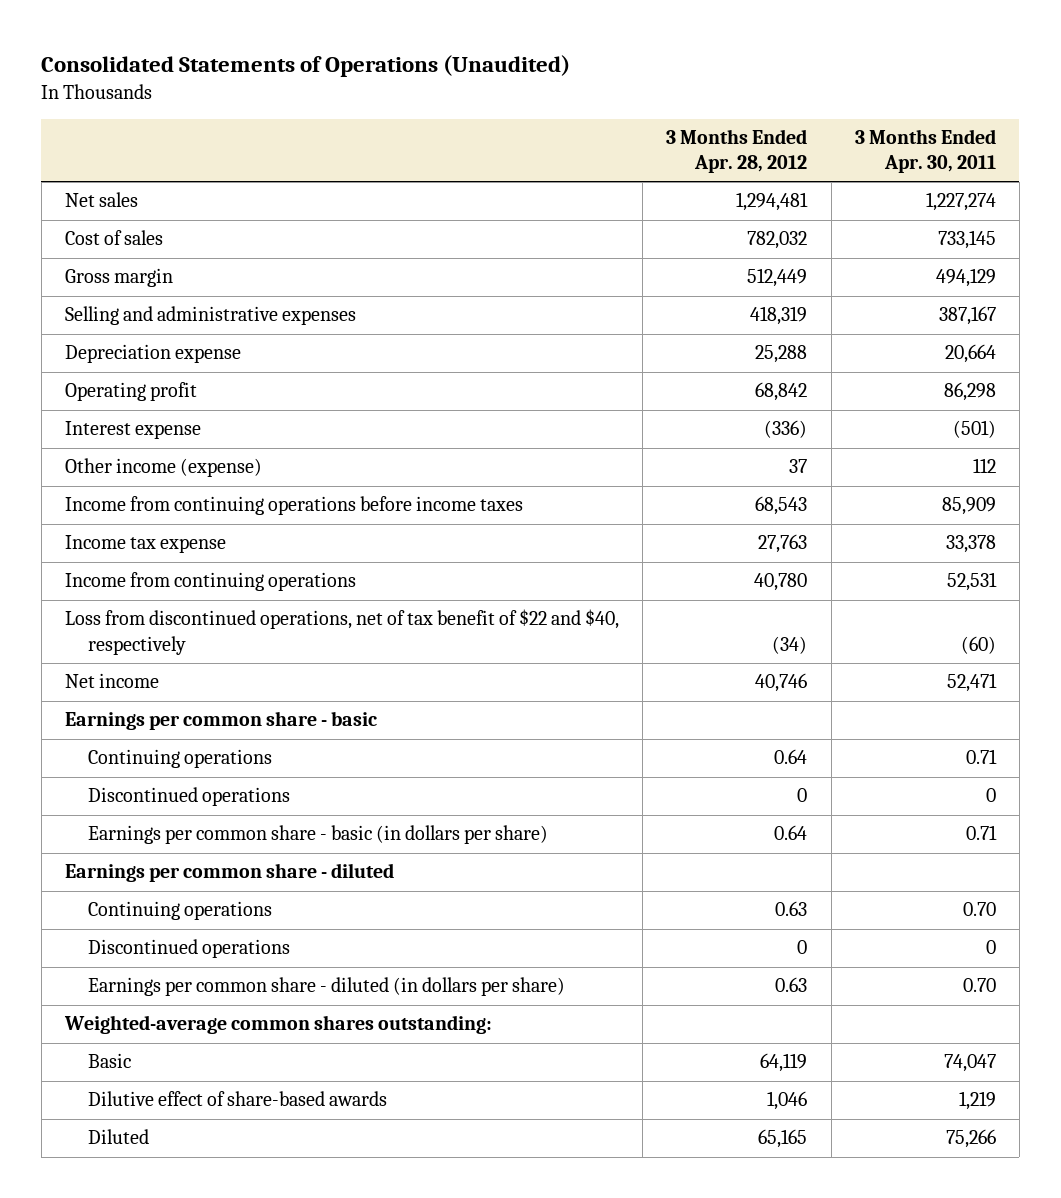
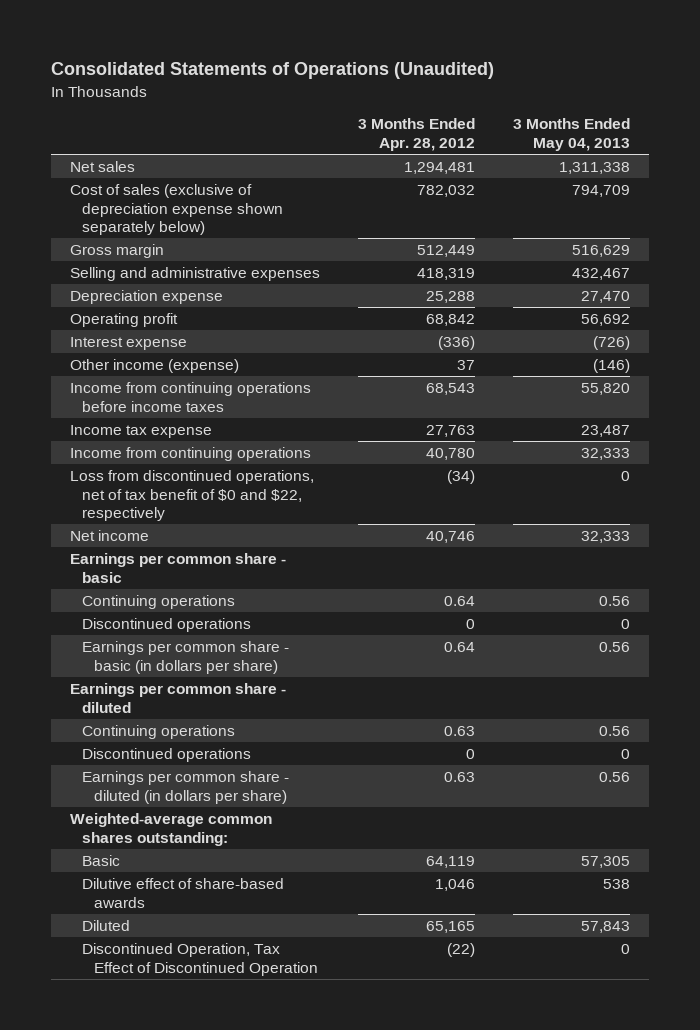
[854,129,996,174] 3 Months Ended Apr. 30, 2011 -> none
none -> [513,118,631,151] 3 Months Ended May 04, 2013
[65,230,164,246] Cost of sales -> [70,184,284,236] Cost of sales (exclusive of depreciation expense shown separately below)
[65,609,620,655] Loss from discontinued operations, net of tax benefit of $22 and $40, respectively -> [70,470,315,522] Loss from discontinued operations, net of tax benefit of $0 and $22, respectively
none -> [82,943,319,976] Discontinued Operation, Tax Effect of Discontinued Operation

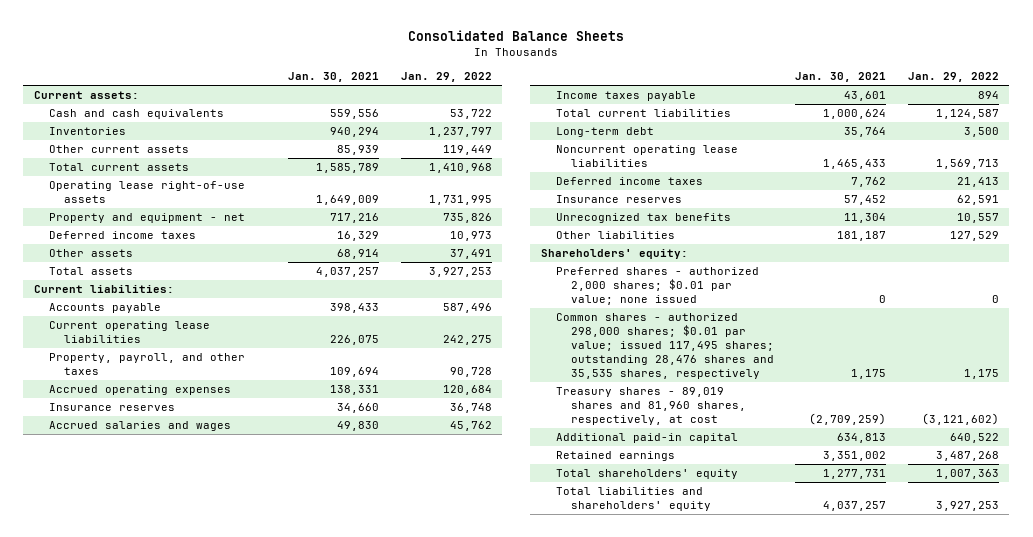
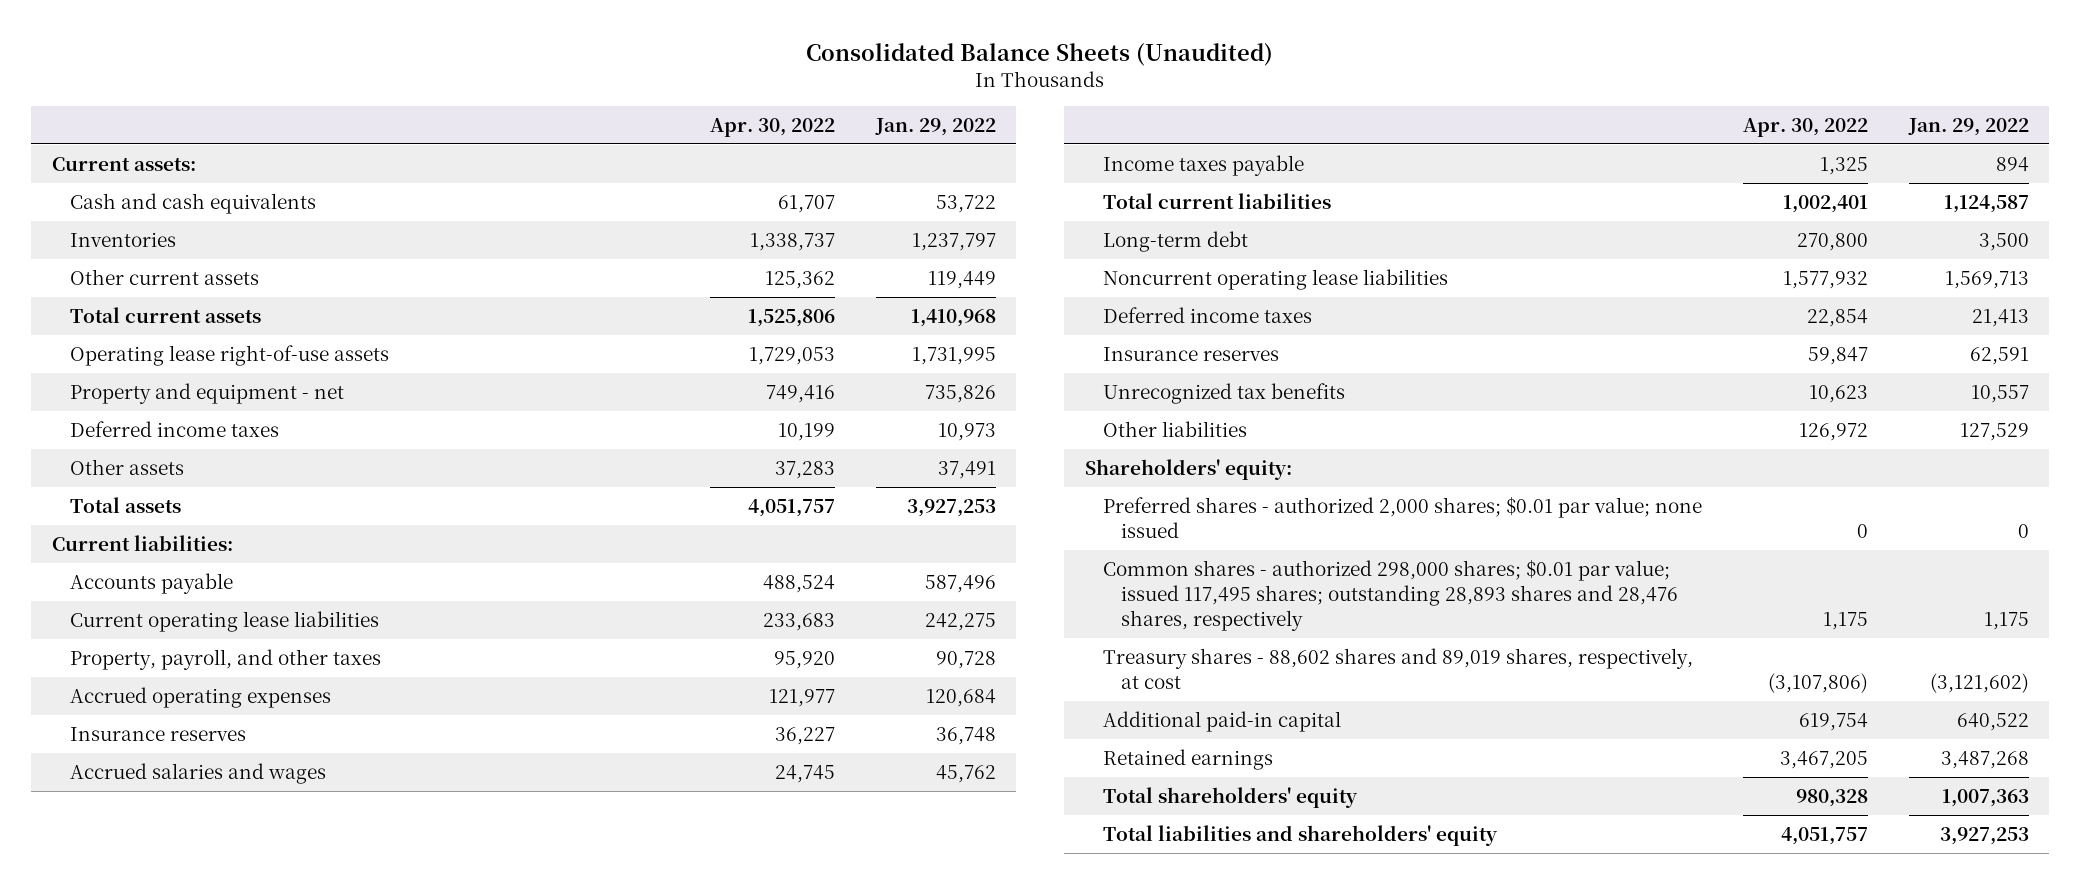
[408,29,625,41] Consolidated Balance Sheets -> [806,43,1274,67] Consolidated Balance Sheets (Unaudited)
[288,72,380,83] Jan. 30, 2021 -> none
none -> [709,117,835,137] Apr. 30, 2022
[556,313,775,379] Common shares - authorized 298,000 shares; $0.01 par value; issued 117,495 shares; outstanding 28,476 shares and 35,535 shares, respectively -> [1102,559,1678,631] Common shares - authorized 298,000 shares; $0.01 par value; issued 117,495 shares; outstanding 28,893 shares and 28,476 shares, respectively
[556,387,747,425] Treasury shares - 89,019 shares and 81,960 shares, respectively, at cost -> [1102,647,1693,689] Treasury shares - 88,602 shares and 89,019 shares, respectively, at cost

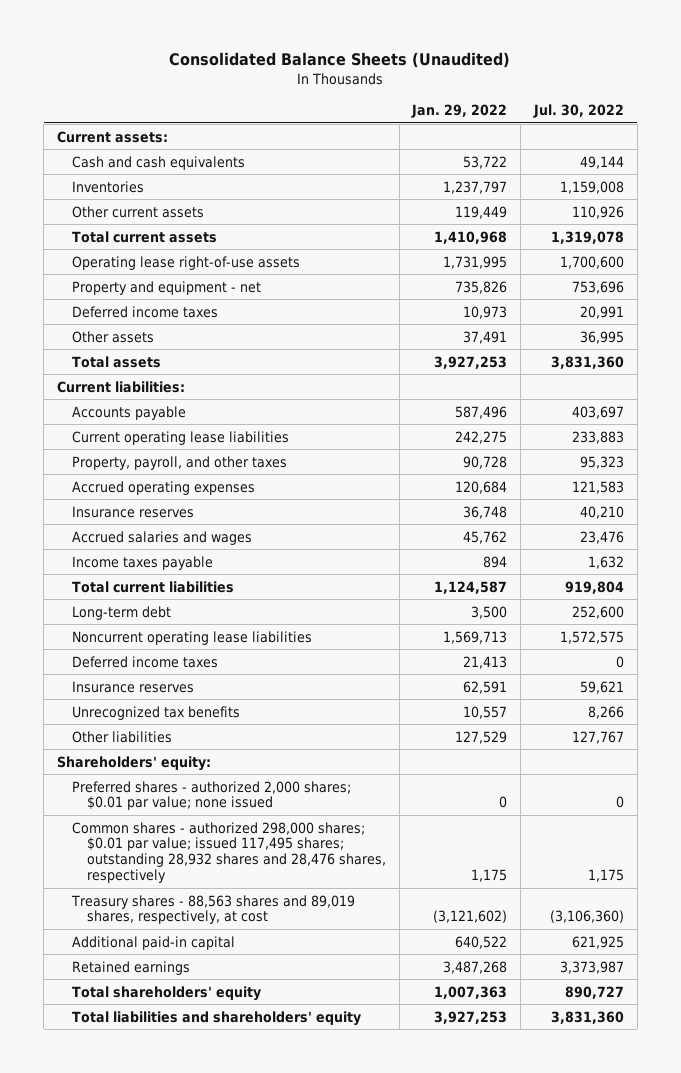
[709,117,835,137] Apr. 30, 2022 -> none
none -> [532,104,624,119] Jul. 30, 2022
[1102,559,1678,631] Common shares - authorized 298,000 shares; $0.01 par value; issued 117,495 shares; outstanding 28,893 shares and 28,476 shares, respectively -> [72,821,386,884] Common shares - authorized 298,000 shares; $0.01 par value; issued 117,495 shares; outstanding 28,932 shares and 28,476 shares, respectively
[1102,647,1693,689] Treasury shares - 88,602 shares and 89,019 shares, respectively, at cost -> [71,894,356,925] Treasury shares - 88,563 shares and 89,019 shares, respectively, at cost

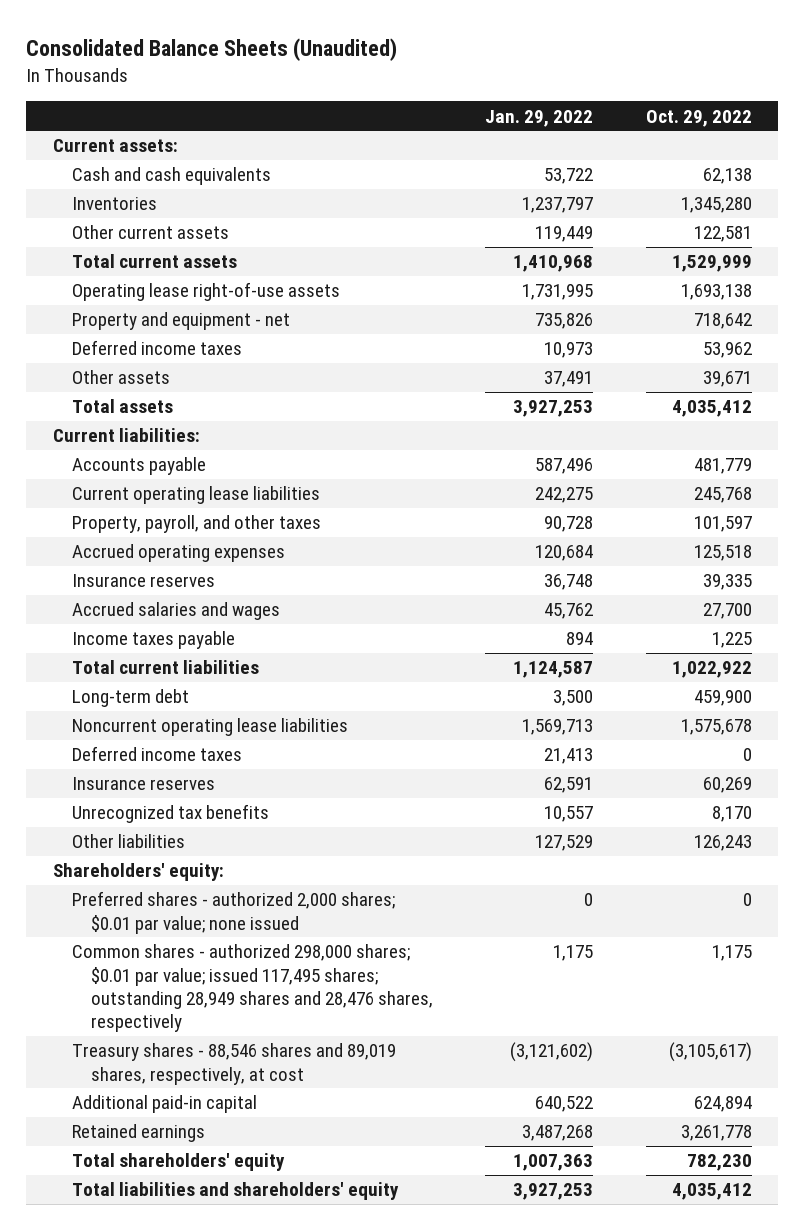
[532,104,624,119] Jul. 30, 2022 -> none
none -> [645,109,752,127] Oct. 29, 2022
[72,821,386,884] Common shares - authorized 298,000 shares; $0.01 par value; issued 117,495 shares; outstanding 28,932 shares and 28,476 shares, respectively -> [71,944,434,1032] Common shares - authorized 298,000 shares; $0.01 par value; issued 117,495 shares; outstanding 28,949 shares and 28,476 shares, respectively
[71,894,356,925] Treasury shares - 88,563 shares and 89,019 shares, respectively, at cost -> [71,1043,396,1085] Treasury shares - 88,546 shares and 89,019 shares, respectively, at cost

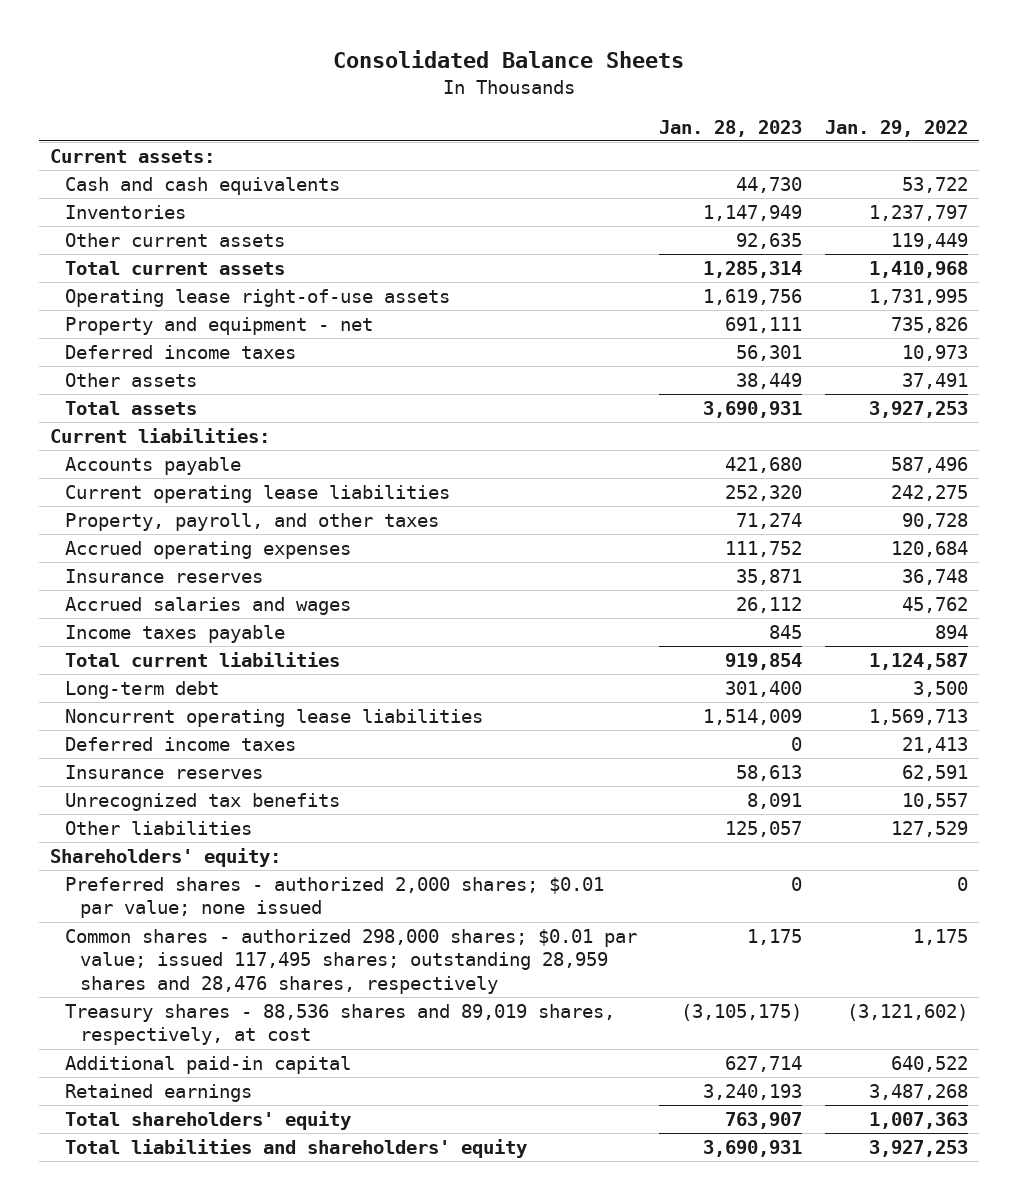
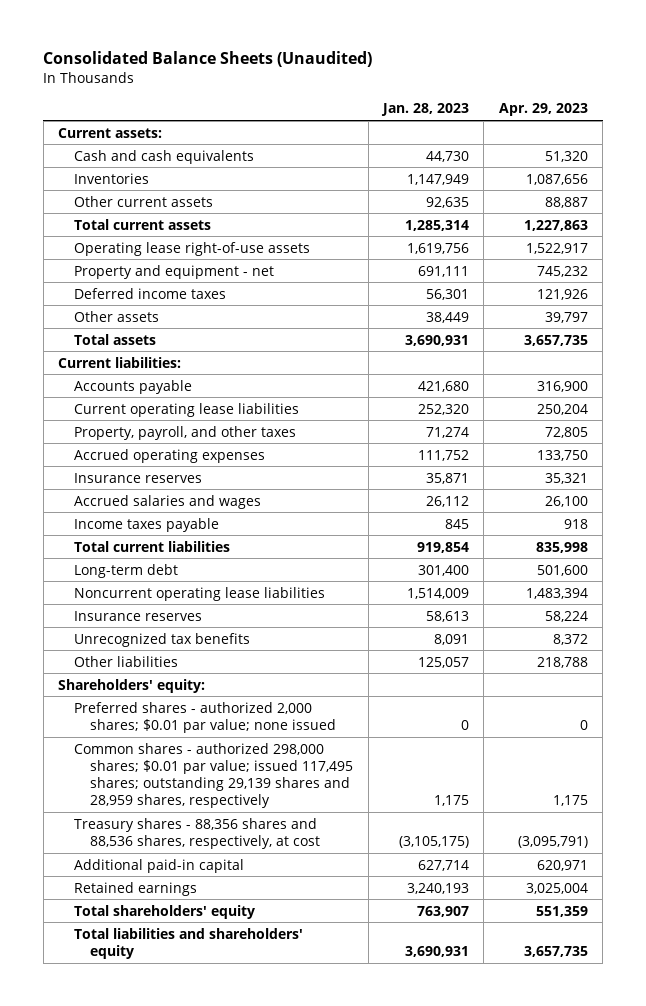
[332,50,684,69] Consolidated Balance Sheets -> [43,51,373,68] Consolidated Balance Sheets (Unaudited)
[824,119,968,137] Jan. 29, 2022 -> none
none -> [498,103,588,117] Apr. 29, 2023
[65,737,297,752] Deferred income taxes -> none
[65,929,638,994] Common shares - authorized 298,000 shares; $0.01 par value; issued 117,495 shares; outstanding 28,959 shares and 28,476 shares, respectively -> [74,742,354,809] Common shares - authorized 298,000 shares; $0.01 par value; issued 117,495 shares; outstanding 29,139 shares and 28,959 shares, respectively
[65,1004,616,1046] Treasury shares - 88,536 shares and 89,019 shares, respectively, at cost -> [74,817,321,849] Treasury shares - 88,356 shares and 88,536 shares, respectively, at cost

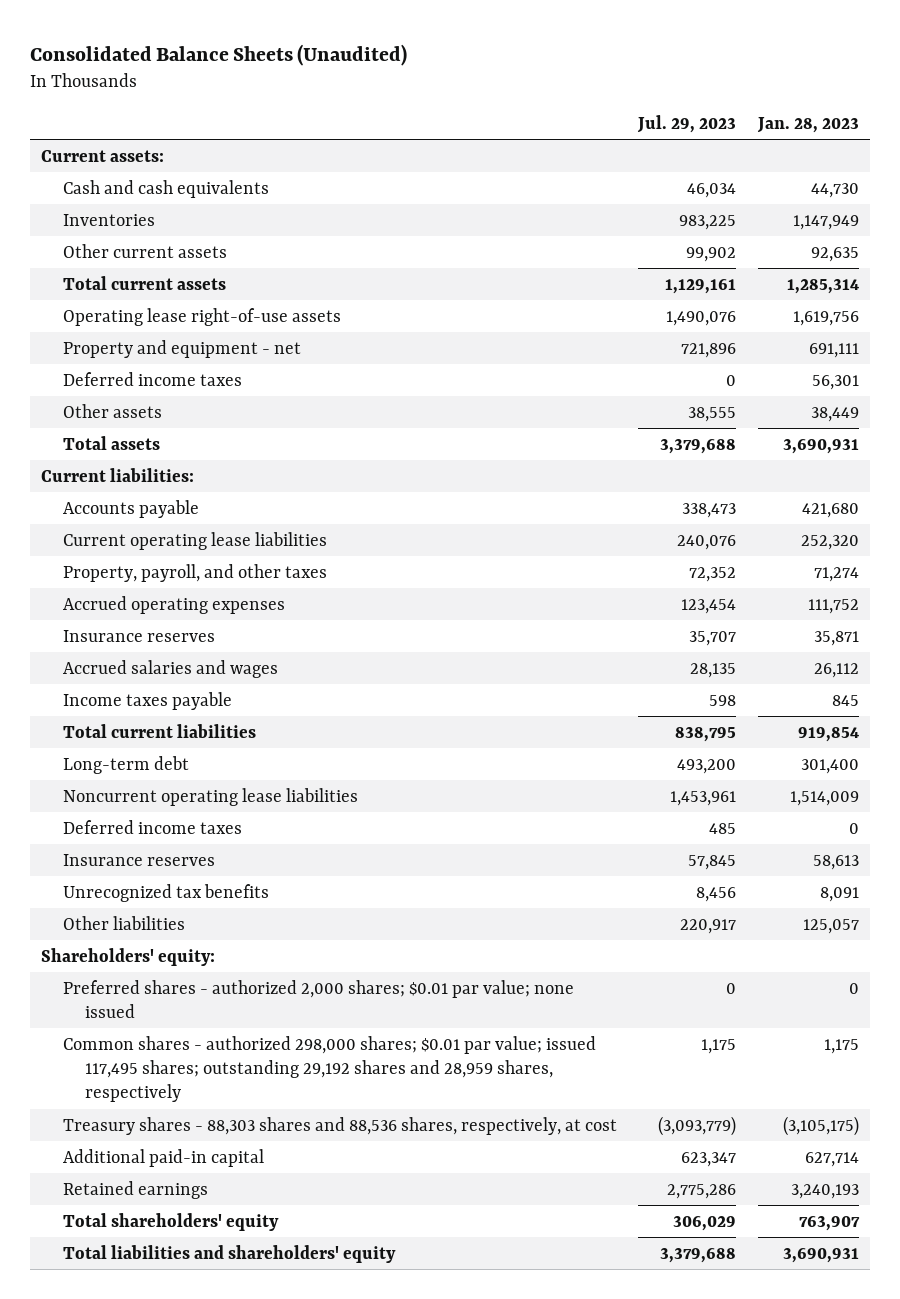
[498,103,588,117] Apr. 29, 2023 -> none
none -> [637,114,737,133] Jul. 29, 2023
none -> [62,819,242,834] Deferred income taxes
[74,742,354,809] Common shares - authorized 298,000 shares; $0.01 par value; issued 117,495 shares; outstanding 29,139 shares and 28,959 shares, respectively -> [62,1035,596,1103] Common shares - authorized 298,000 shares; $0.01 par value; issued 117,495 shares; outstanding 29,192 shares and 28,959 shares, respectively
[74,817,321,849] Treasury shares - 88,356 shares and 88,536 shares, respectively, at cost -> [62,1116,617,1135] Treasury shares - 88,303 shares and 88,536 shares, respectively, at cost

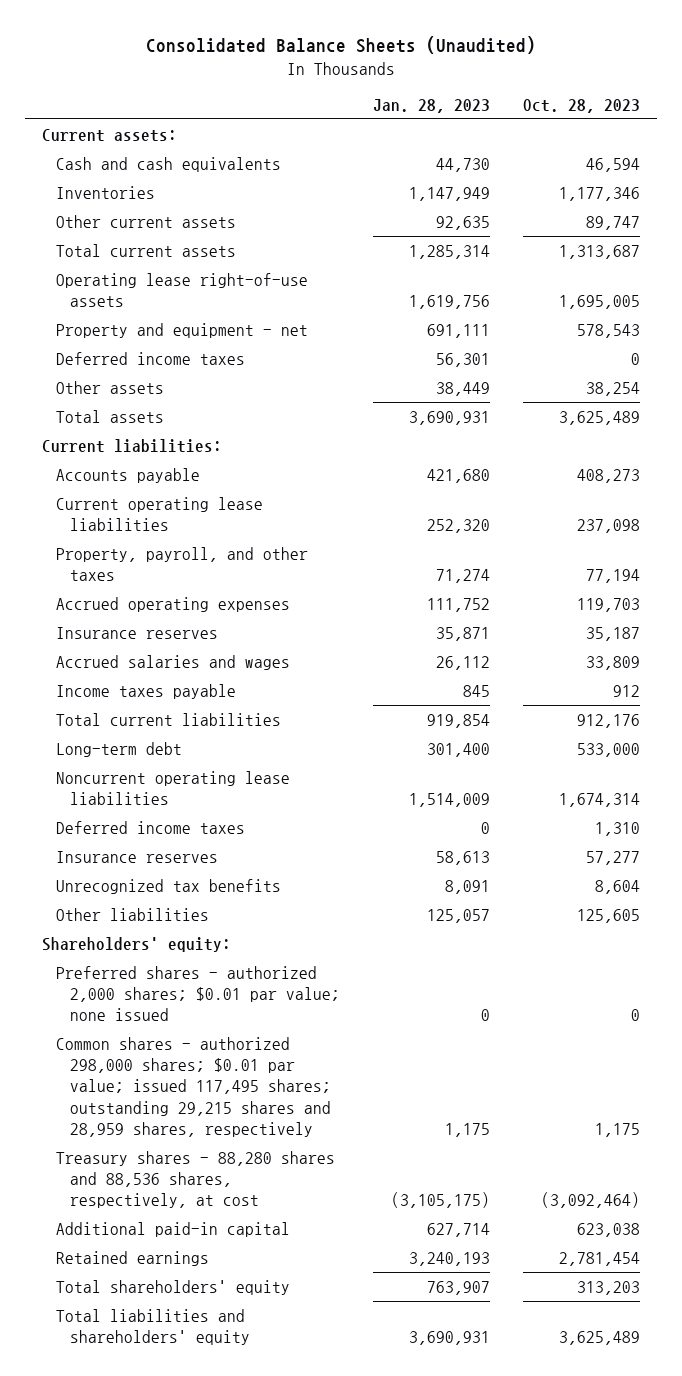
[637,114,737,133] Jul. 29, 2023 -> none
none -> [523,98,641,113] Oct. 28, 2023
[62,1035,596,1103] Common shares - authorized 298,000 shares; $0.01 par value; issued 117,495 shares; outstanding 29,192 shares and 28,959 shares, respectively -> [55,1036,331,1138] Common shares - authorized 298,000 shares; $0.01 par value; issued 117,495 shares; outstanding 29,215 shares and 28,959 shares, respectively
[62,1116,617,1135] Treasury shares - 88,303 shares and 88,536 shares, respectively, at cost -> [55,1150,335,1209] Treasury shares - 88,280 shares and 88,536 shares, respectively, at cost

